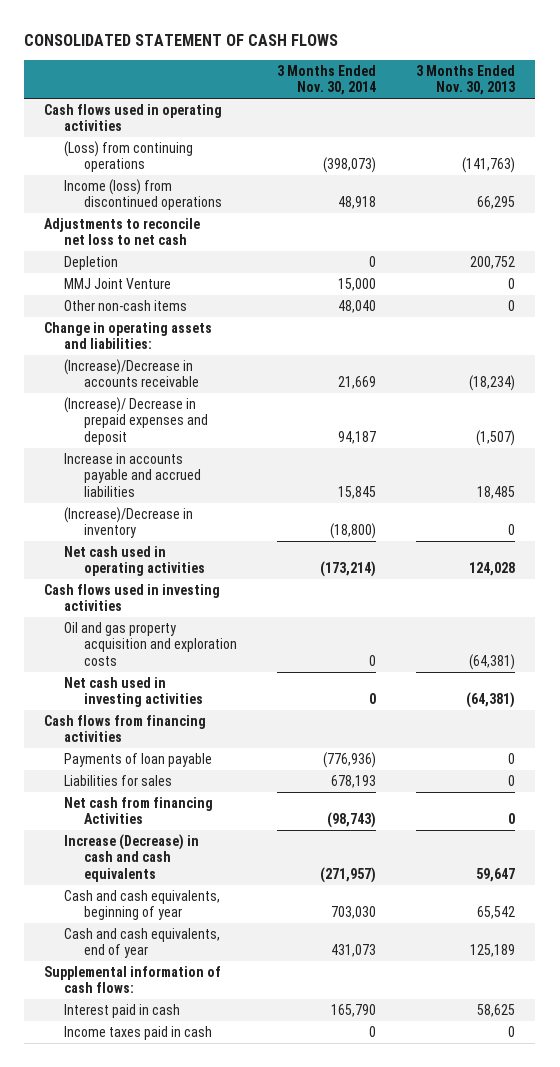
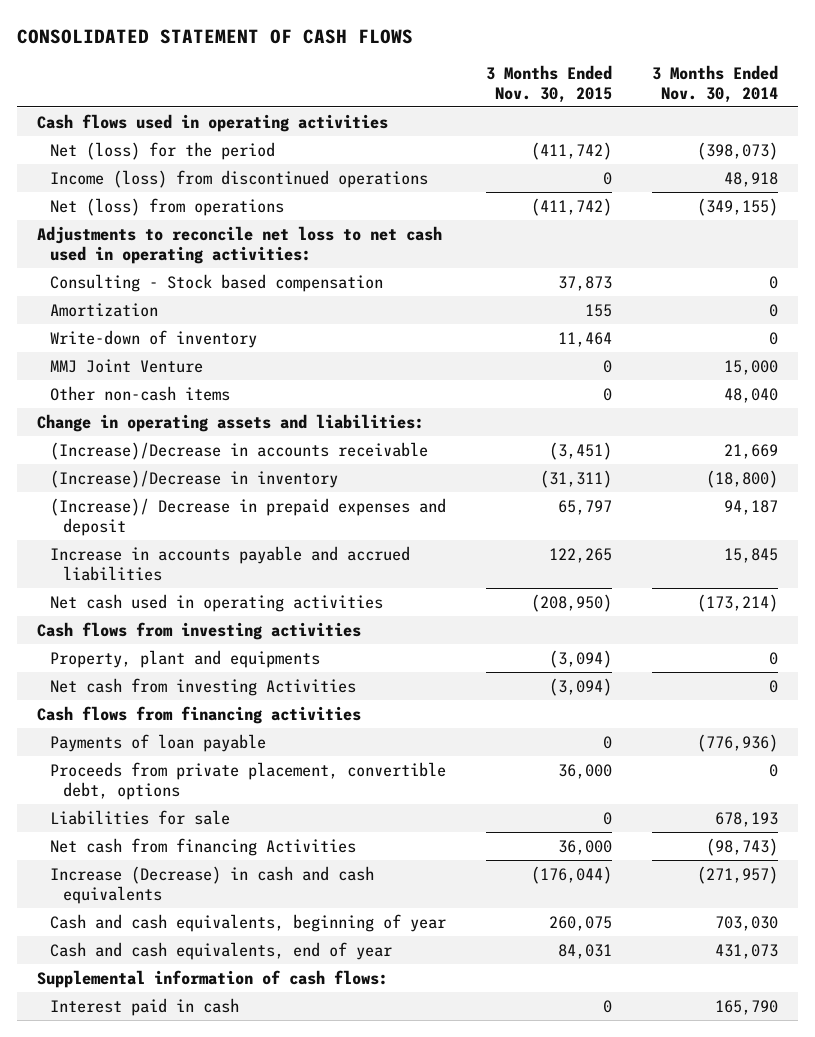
[416,65,516,96] 3 Months Ended Nov. 30, 2013 -> none
none -> [486,64,613,103] 3 Months Ended Nov. 30, 2015
[64,140,194,173] (Loss) from continuing operations -> [50,141,276,160] Net (loss) for the period
[64,255,119,270] Depletion -> none
none -> [50,197,285,216] Net (loss) from operations
[44,217,201,246] Adjustments to reconcile net loss to net cash -> [37,225,443,264] Adjustments to reconcile net loss to net cash used in operating activities:
none -> [50,273,384,292] Consulting - Stock based compensation
none -> [50,302,159,317] Amortization
none -> [50,329,258,348] Write-down of inventory
[64,506,194,539] (Increase)/Decrease in inventory -> [50,469,339,488] (Increase)/Decrease in inventory
[64,621,238,666] Oil and gas property acquisition and exploration costs -> none
[44,583,221,612] Cash flows used in investing activities -> [37,621,362,640] Cash flows from investing activities
none -> [50,649,321,668] Property, plant and equipments
[64,676,204,708] Net cash used in investing activities -> [50,677,357,696] Net cash from investing Activities
none -> [50,761,447,800] Proceeds from private placement, convertible debt, options
[64,774,173,786] Liabilities for sales -> [50,809,231,825] Liabilities for sale
[64,1025,213,1040] Income taxes paid in cash -> none

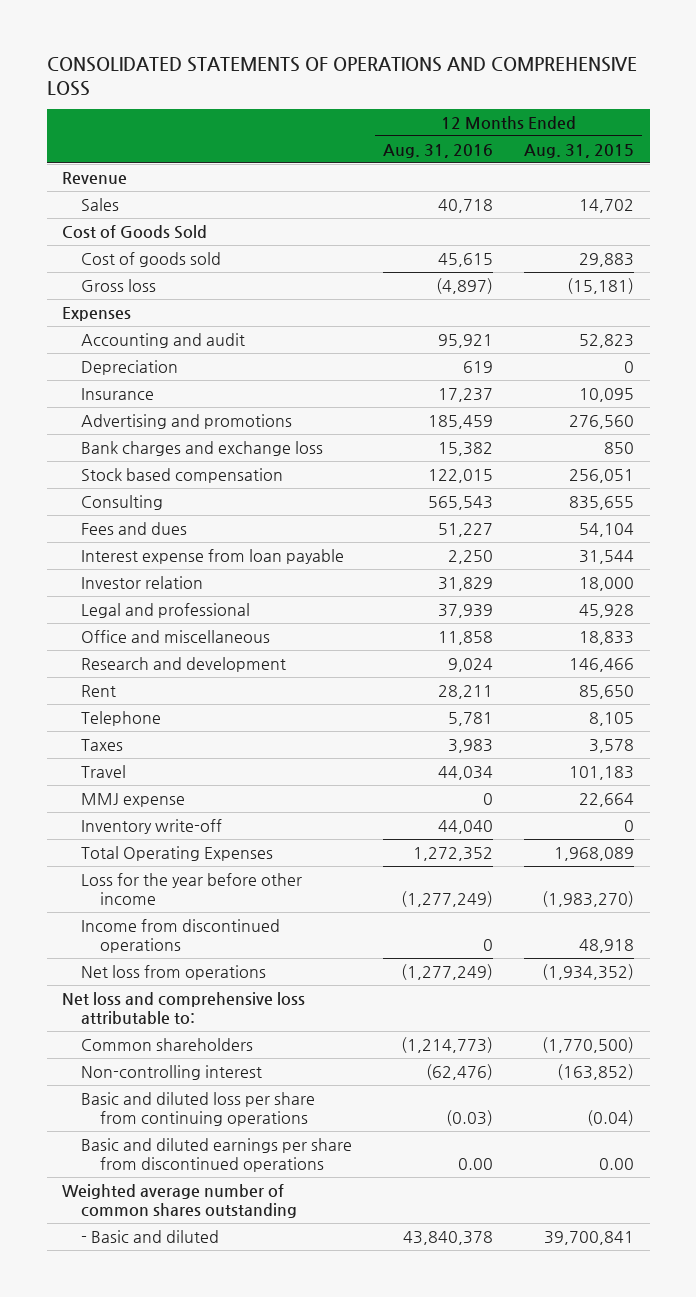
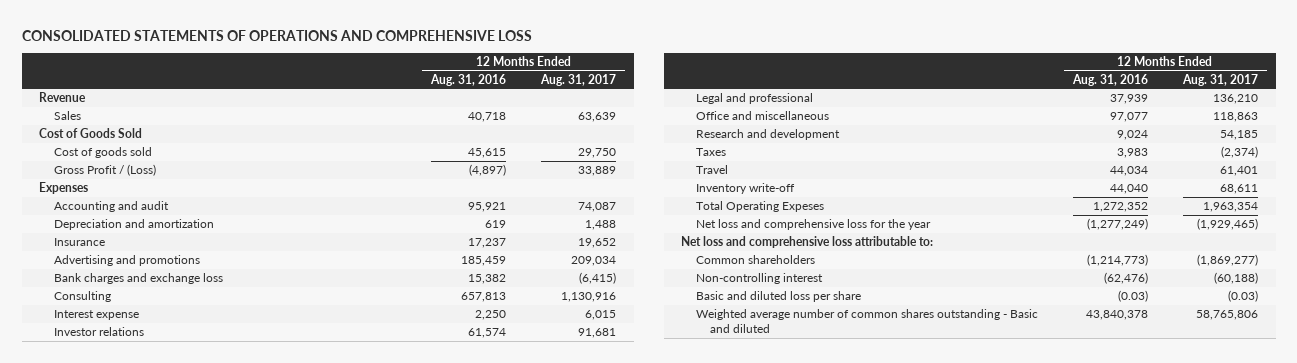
[524,143,635,158] Aug. 31, 2015 -> none
none -> [540,73,617,86] Aug. 31, 2017
[80,278,156,292] Gross loss -> [53,164,156,177] Gross Profit / (Loss)
[80,359,178,375] Depreciation -> [53,219,214,231] Depreciation and amortization
[80,467,283,483] Stock based compensation -> none
[80,521,187,535] Fees and dues -> none
[428,495,494,510] 565,543 -> [460,292,506,303] 657,813
[80,548,344,564] Interest expense from loan payable -> [53,310,139,321] Interest expense
[80,575,203,589] Investor relation -> [53,327,144,337] Investor relations
[438,576,494,591] 31,829 -> [467,328,506,339] 61,574
[438,630,494,645] 11,858 -> [1109,112,1148,123] 97,077
[80,684,116,697] Rent -> none
[80,710,161,726] Telephone -> none
[80,792,185,807] MMJ expense -> none
[80,872,302,905] Loss for the year before other income -> none
[80,918,280,953] Income from discontinued operations -> none
[80,845,273,861] Total Operating Expenses -> [695,201,824,213] Total Operating Expeses
[80,964,266,980] Net loss from operations -> [695,219,931,231] Net loss and comprehensive loss for the year
[80,1137,352,1172] Basic and diluted earnings per share from discontinued operations -> none
[62,1183,297,1218] Weighted average number of common shares outstanding -> none
[80,1091,315,1126] Basic and diluted loss per share from continuing operations -> [695,291,861,303] Basic and diluted loss per share
[80,1229,219,1243] - Basic and diluted -> [695,309,1038,334] Weighted average number of common shares outstanding - Basic and diluted

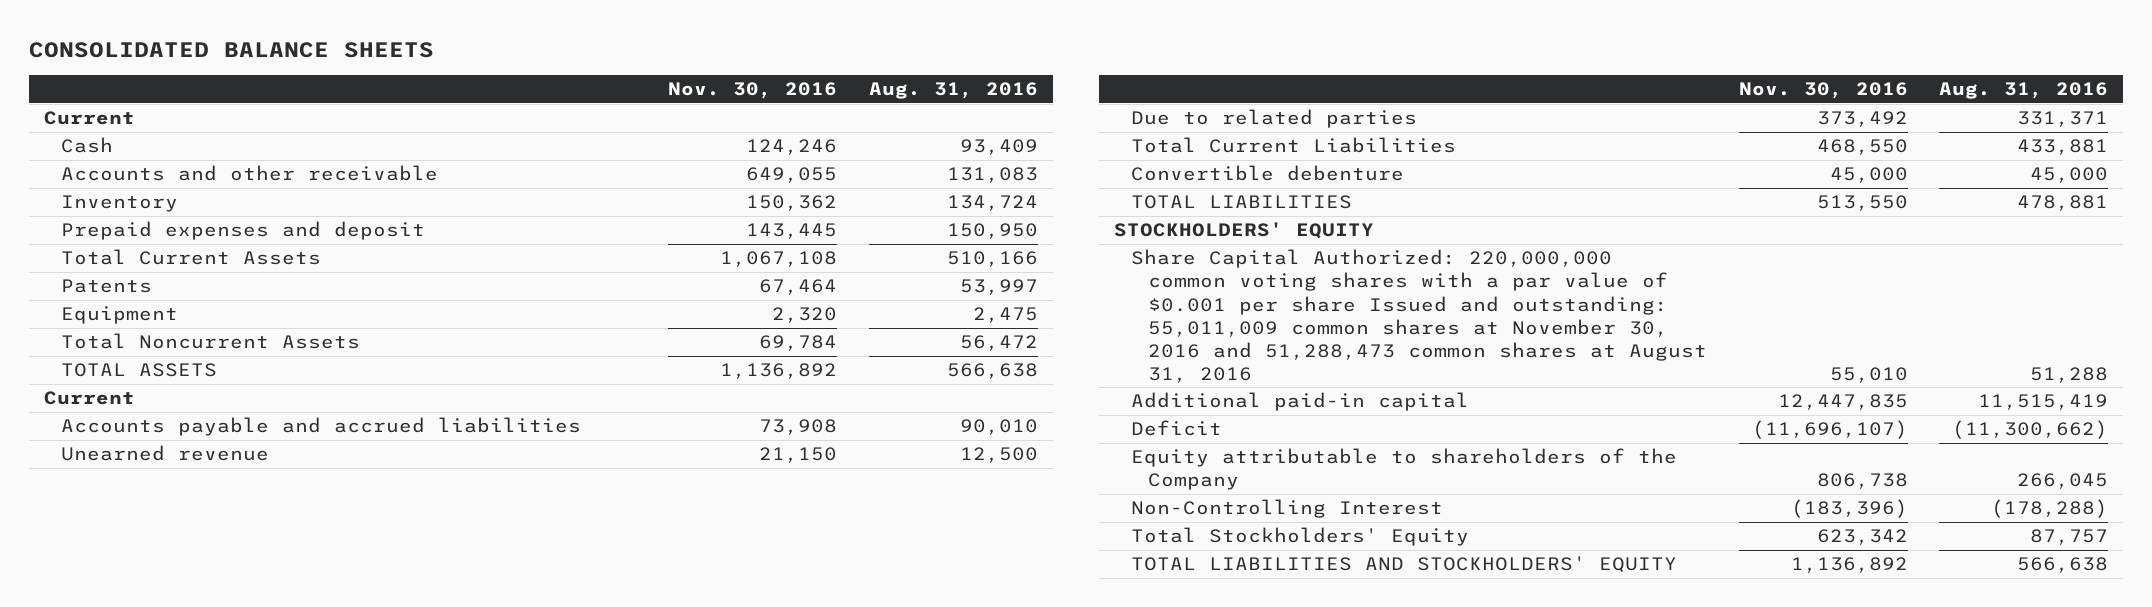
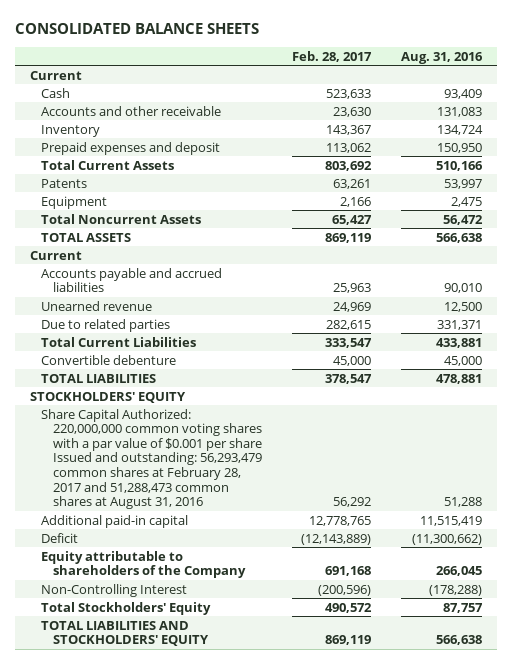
[668,82,838,100] Nov. 30, 2016 -> none
none -> [292,50,373,62] Feb. 28, 2017
[1131,249,1708,384] Share Capital Authorized: 220,000,000 common voting shares with a par value of $0.001 per share Issued and outstanding: 55,011,009 common shares at November 30, 2016 and 51,288,473 common shares at August 31, 2016 -> [41,408,263,510] Share Capital Authorized: 220,000,000 common voting shares with a par value of $0.001 per share Issued and outstanding: 56,293,479 common shares at February 28, 2017 and 51,288,473 common shares at August 31, 2016

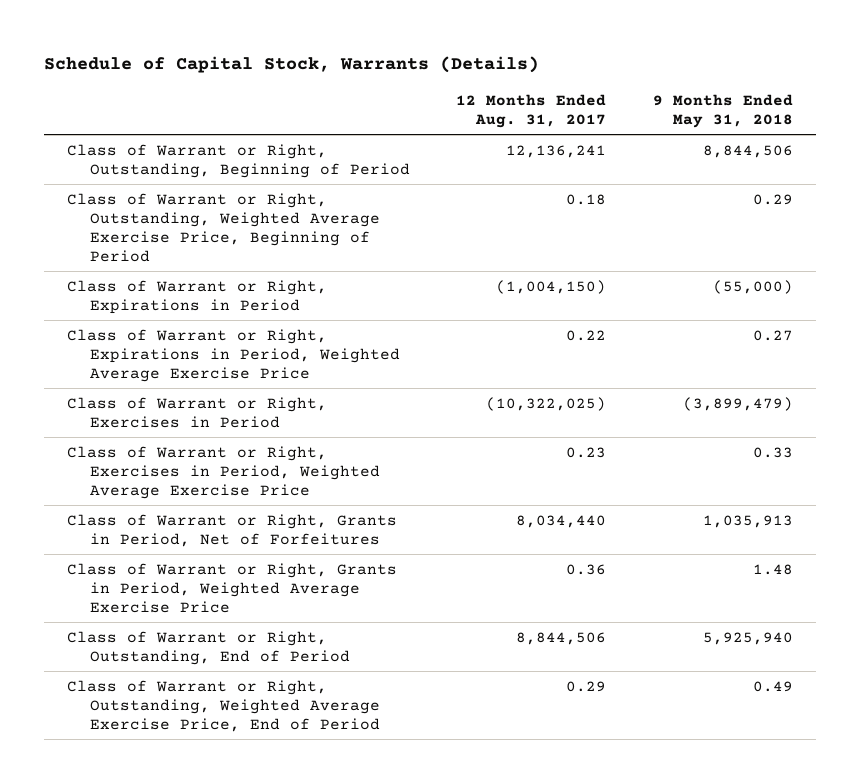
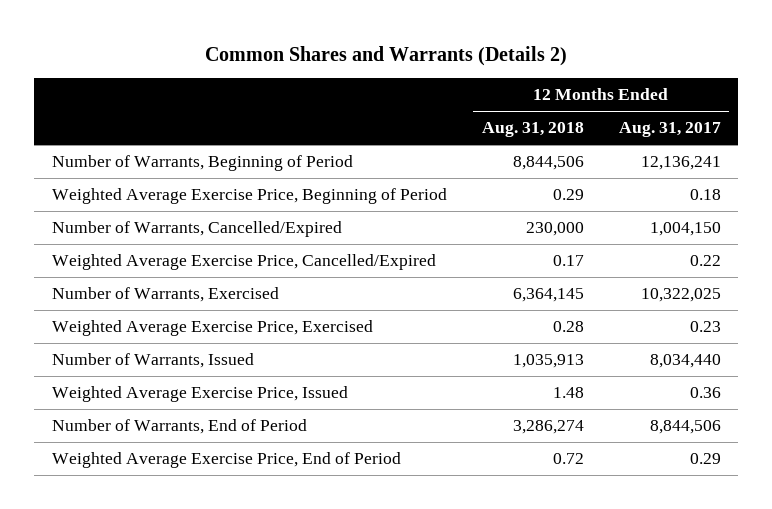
[43,55,539,73] Schedule of Capital Stock, Warrants (Details) -> [205,46,568,67] Common Shares and Warrants (Details 2)
[652,93,793,128] 9 Months Ended May 31, 2018 -> none
none -> [481,122,584,138] Aug. 31, 2018
[67,279,328,314] Class of Warrant or Right, Expirations in Period -> none
[67,143,410,178] Class of Warrant or Right, Outstanding, Beginning of Period -> [51,155,353,172] Number of Warrants, Beginning of Period
[67,192,380,262] Class of Warrant or Right, Outstanding, Weighted Average Exercise Price, Beginning of Period -> [51,188,447,205] Weighted Average Exercise Price, Beginning of Period
none -> [51,221,342,238] Number of Warrants, Cancelled/Expired
[67,328,400,382] Class of Warrant or Right, Expirations in Period, Weighted Average Exercise Price -> [51,254,436,271] Weighted Average Exercise Price, Cancelled/Expired
[67,396,328,428] Class of Warrant or Right, Exercises in Period -> [51,287,279,303] Number of Warrants, Exercised
[486,396,607,411] (10,322,025) -> [640,288,721,303] 10,322,025
[67,445,380,499] Class of Warrant or Right, Exercises in Period, Weighted Average Exercise Price -> [51,320,373,337] Weighted Average Exercise Price, Exercised
[67,513,398,547] Class of Warrant or Right, Grants in Period, Net of Forfeitures -> [51,353,254,369] Number of Warrants, Issued
[67,562,398,613] Class of Warrant or Right, Grants in Period, Weighted Average Exercise Price -> [51,386,348,403] Weighted Average Exercise Price, Issued
[67,630,350,665] Class of Warrant or Right, Outstanding, End of Period -> [51,419,307,435] Number of Warrants, End of Period
[67,679,380,732] Class of Warrant or Right, Outstanding, Weighted Average Exercise Price, End of Period -> [51,452,401,469] Weighted Average Exercise Price, End of Period

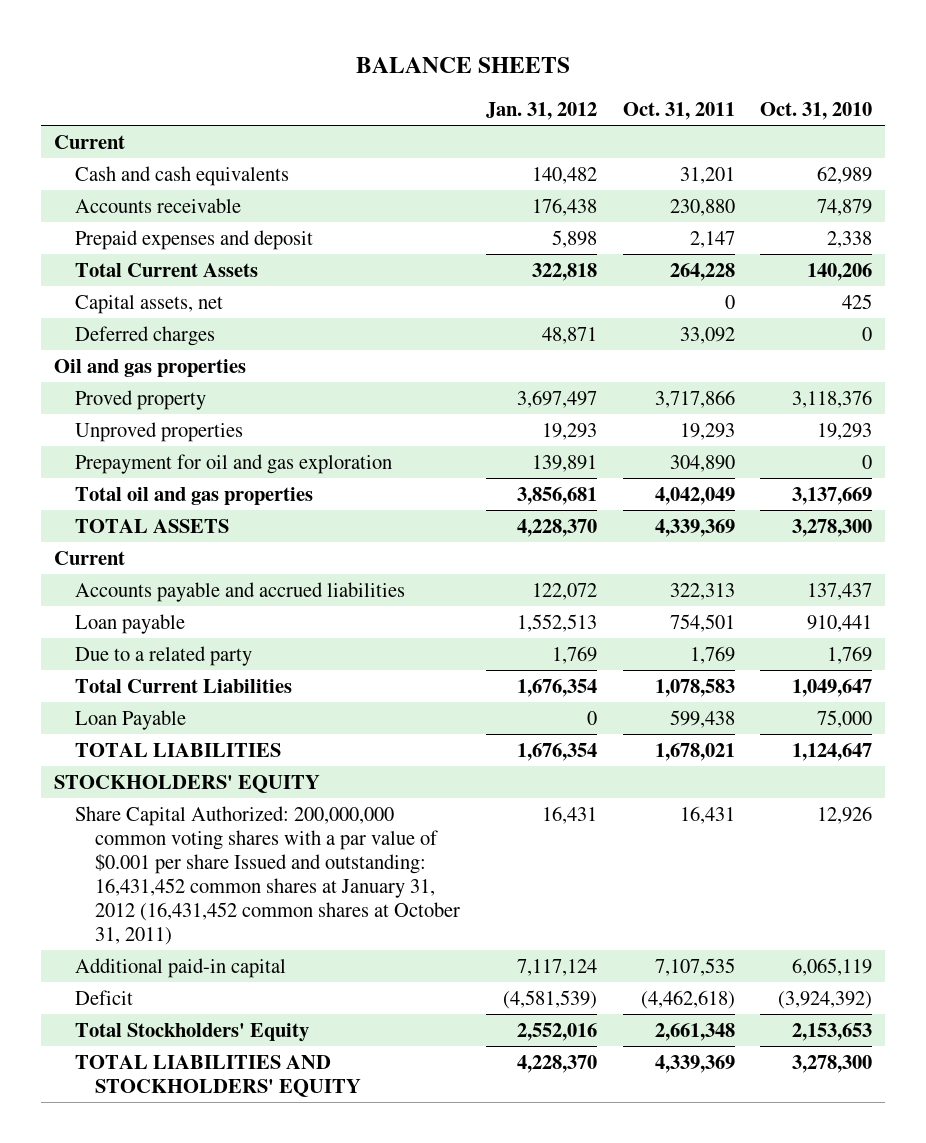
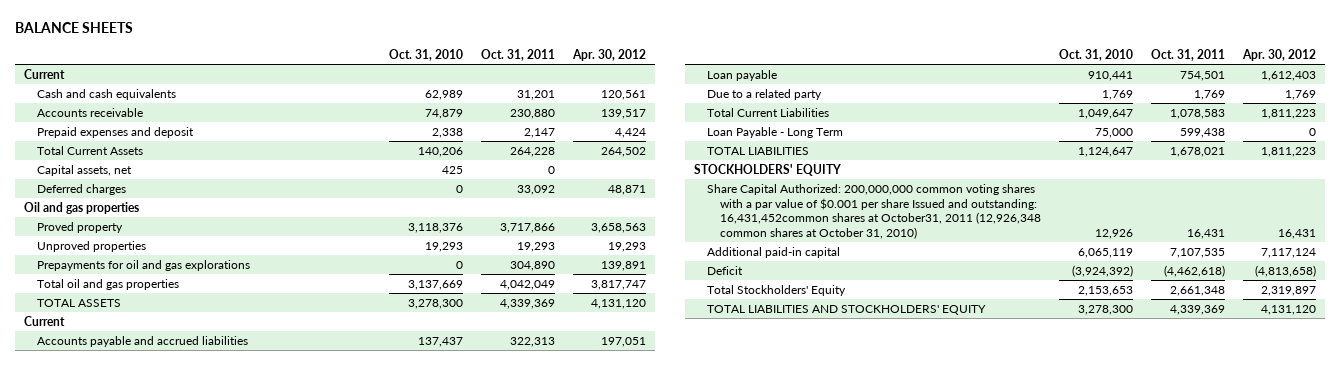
[486,102,598,121] Jan. 31, 2012 -> none
none -> [571,49,646,62] Apr. 30, 2012
[74,453,392,474] Prepayment for oil and gas exploration -> [36,259,250,271] Prepayments for oil and gas explorations
[74,709,186,730] Loan Payable -> [707,126,844,138] Loan Payable - Long Term
[74,805,461,945] Share Capital Authorized: 200,000,000 common voting shares with a par value of $0.001 per share Issued and outstanding: 16,431,452 common shares at January 31, 2012 (16,431,452 common shares at October 31, 2011) -> [707,183,1042,240] Share Capital Authorized: 200,000,000 common voting shares with a par value of $0.001 per share Issued and outstanding: 16,431,452common shares at October31, 2011 (12,926,348 common shares at October 31, 2010)

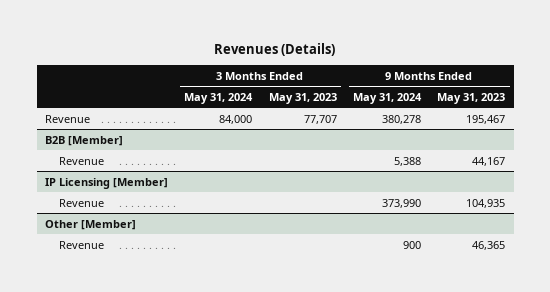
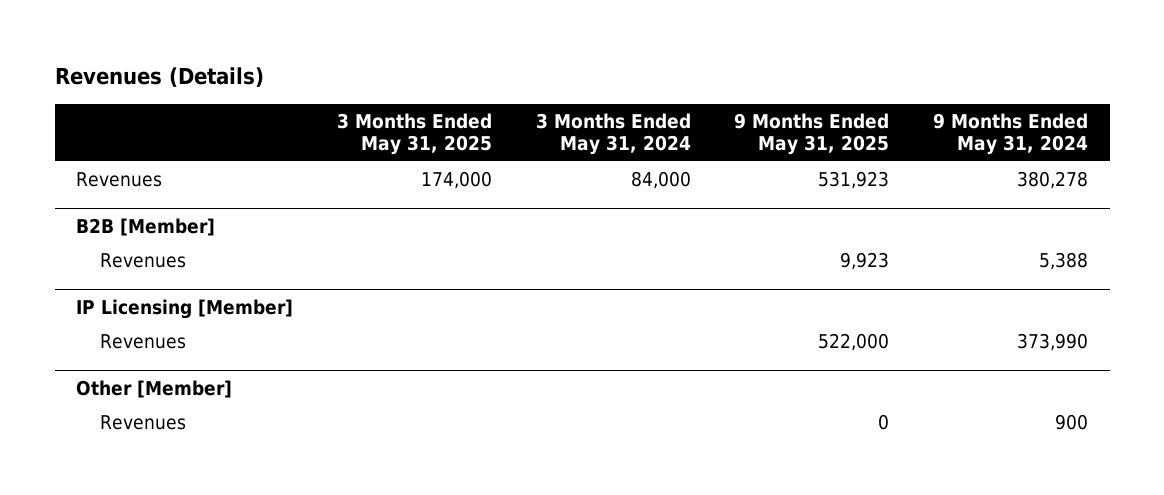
[268,92,337,104] May 31, 2023 -> none
[437,92,506,104] May 31, 2023 -> none
none -> [337,113,493,156] 3 Months Ended May 31, 2025
none -> [734,113,890,156] 9 Months Ended May 31, 2025
[44,114,90,123] Revenue -> [76,172,163,188] Revenues
[59,156,105,165] Revenue -> [100,253,187,269] Revenues
[59,198,105,207] Revenue -> [100,334,187,350] Revenues
[59,240,105,249] Revenue -> [100,415,187,431] Revenues

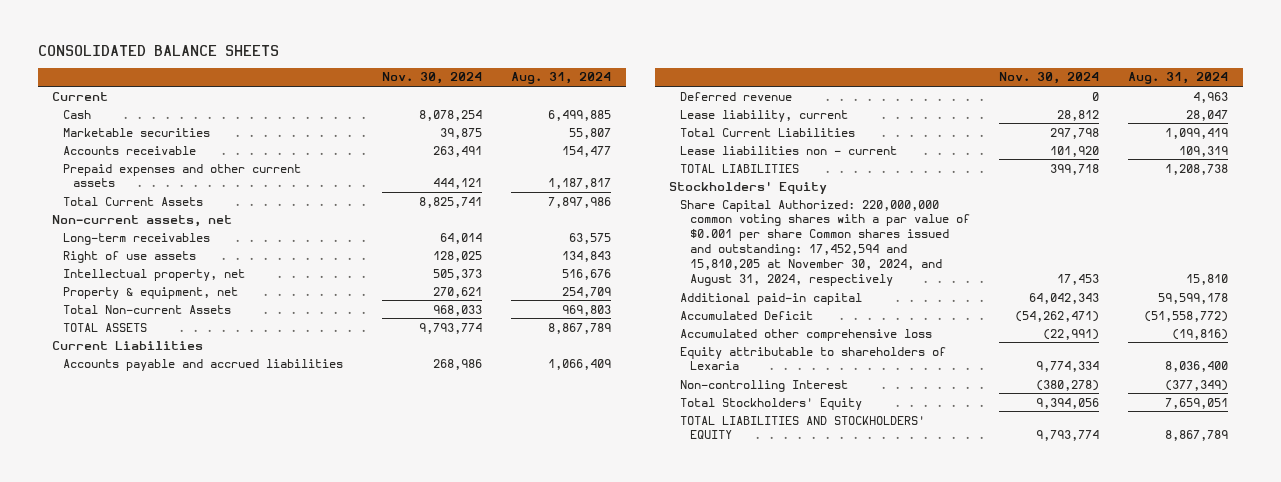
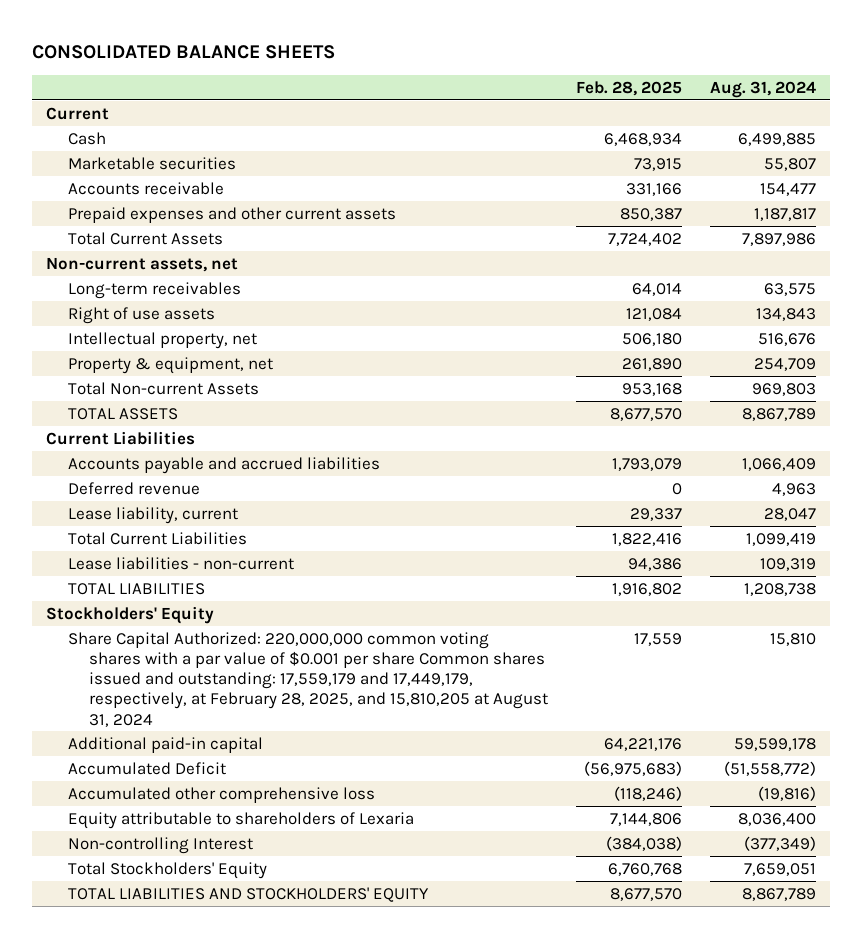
[382,72,483,85] Nov. 30, 2024 -> none
none -> [576,80,683,96] Feb. 28, 2025
[679,145,897,155] Lease liabilities non - current -> [67,556,294,570] Lease liabilities - non-current
[679,199,971,287] Share Capital Authorized: 220,000,000 common voting shares with a par value of $0.001 per share Common shares issued and outstanding: 17,452,594 and 15,810,205 at November 30, 2024, and August 31, 2024, respectively -> [67,631,549,727] Share Capital Authorized: 220,000,000 common voting shares with a par value of $0.001 per share Common shares issued and outstanding: 17,559,179 and 17,449,179, respectively, at February 28, 2025, and 15,810,205 at August 31, 2024

